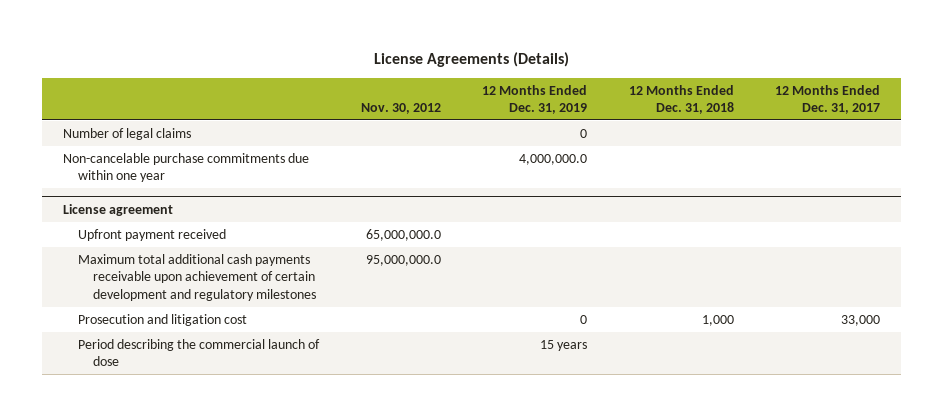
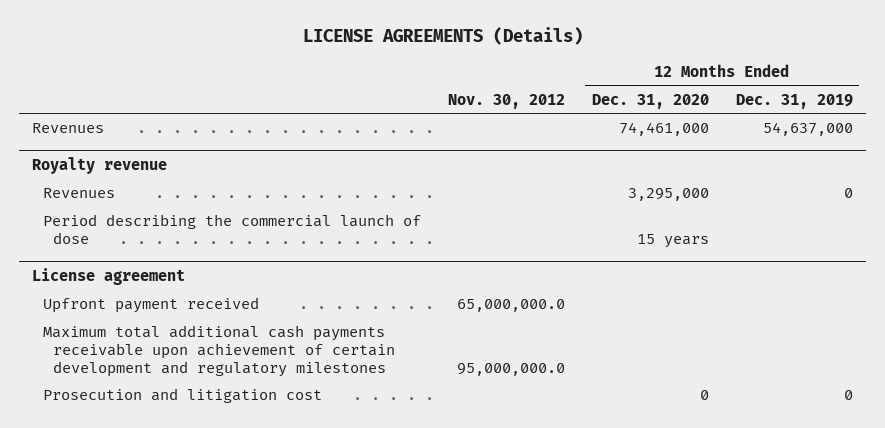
[373,51,569,67] License Agreements (Details) -> [302,27,583,46] LICENSE AGREEMENTS (Details)
[628,84,734,115] 12 Months Ended Dec. 31, 2018 -> none
[775,84,881,115] 12 Months Ended Dec. 31, 2017 -> none
none -> [591,93,709,109] Dec. 31, 2020
[62,128,191,141] Number of legal claims -> none
[62,153,309,183] Non-cancelable purchase commitments due within one year -> none
none -> [32,123,105,134] Revenues
none -> [32,157,168,175] Royalty revenue
none -> [42,188,115,199] Revenues
none -> [42,214,421,244] Period describing the commercial launch of dose
[78,339,321,367] Period describing the commercial launch of dose -> none

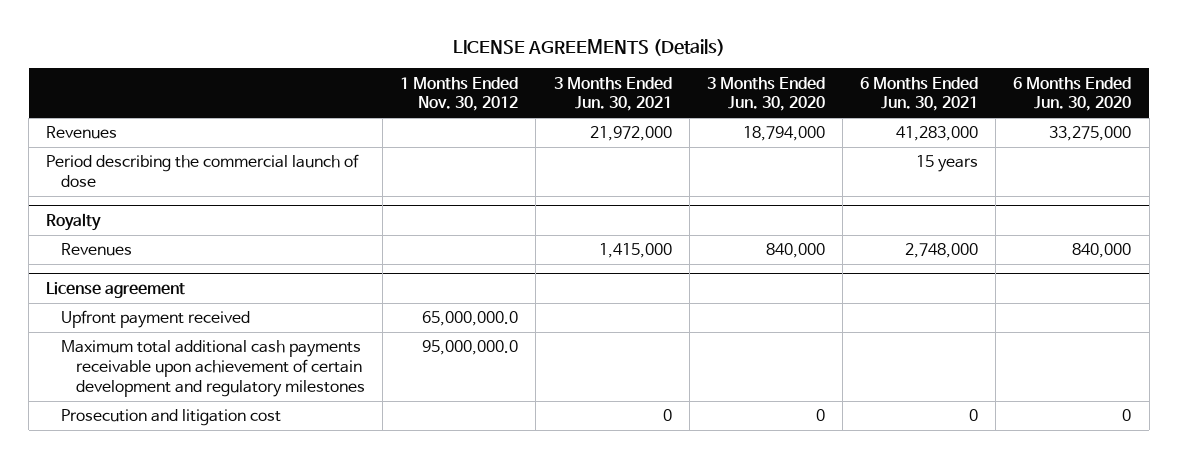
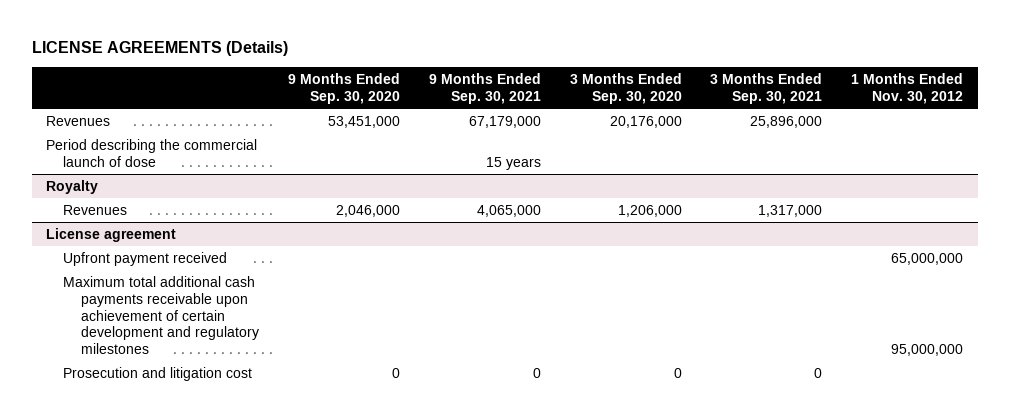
[553,76,672,112] 3 Months Ended Jun. 30, 2021 -> none
[706,76,825,112] 3 Months Ended Jun. 30, 2020 -> none
[860,76,979,112] 6 Months Ended Jun. 30, 2021 -> none
[1013,76,1132,112] 6 Months Ended Jun. 30, 2020 -> none
none -> [287,73,400,104] 9 Months Ended Sep. 30, 2020
none -> [428,73,541,104] 9 Months Ended Sep. 30, 2021
none -> [569,73,682,104] 3 Months Ended Sep. 30, 2020
none -> [710,73,823,104] 3 Months Ended Sep. 30, 2021
[422,311,519,327] 65,000,000.0 -> [891,252,964,265] 65,000,000
[422,340,519,356] 95,000,000.0 -> [891,344,964,357] 95,000,000

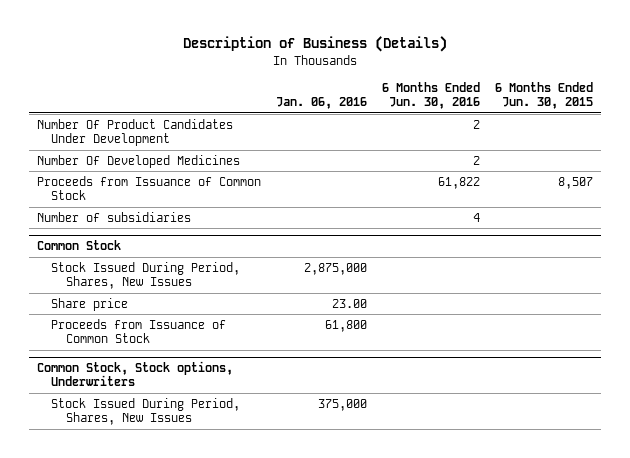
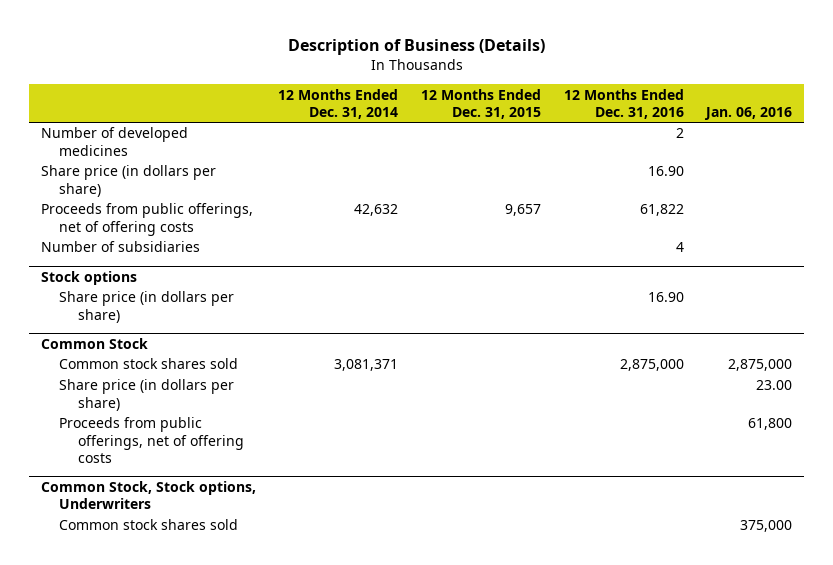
[382,81,481,110] 6 Months Ended Jun. 30, 2016 -> none
[495,81,594,110] 6 Months Ended Jun. 30, 2015 -> none
none -> [278,88,399,120] 12 Months Ended Dec. 31, 2014
none -> [421,88,542,120] 12 Months Ended Dec. 31, 2015
none -> [563,88,684,120] 12 Months Ended Dec. 31, 2016
[36,118,233,147] Number Of Product Candidates Under Development -> none
[36,154,240,168] Number Of Developed Medicines -> [40,127,188,156] Number of developed medicines
none -> [40,165,216,197] Share price (in dollars per share)
[36,175,261,201] Proceeds from Issuance of Common Stock -> [40,203,253,236] Proceeds from public offerings, net of offering costs
none -> [40,271,137,286] Stock options
none -> [59,291,235,323] Share price (in dollars per share)
[51,261,241,290] Stock Issued During Period, Shares, New Issues -> [59,358,239,370] Common stock shares sold
[51,297,129,311] Share price -> [59,379,235,411] Share price (in dollars per share)
[51,318,227,344] Proceeds from Issuance of Common Stock -> [59,417,244,464] Proceeds from public offerings, net of offering costs
[51,397,241,426] Stock Issued During Period, Shares, New Issues -> [59,519,239,531] Common stock shares sold

